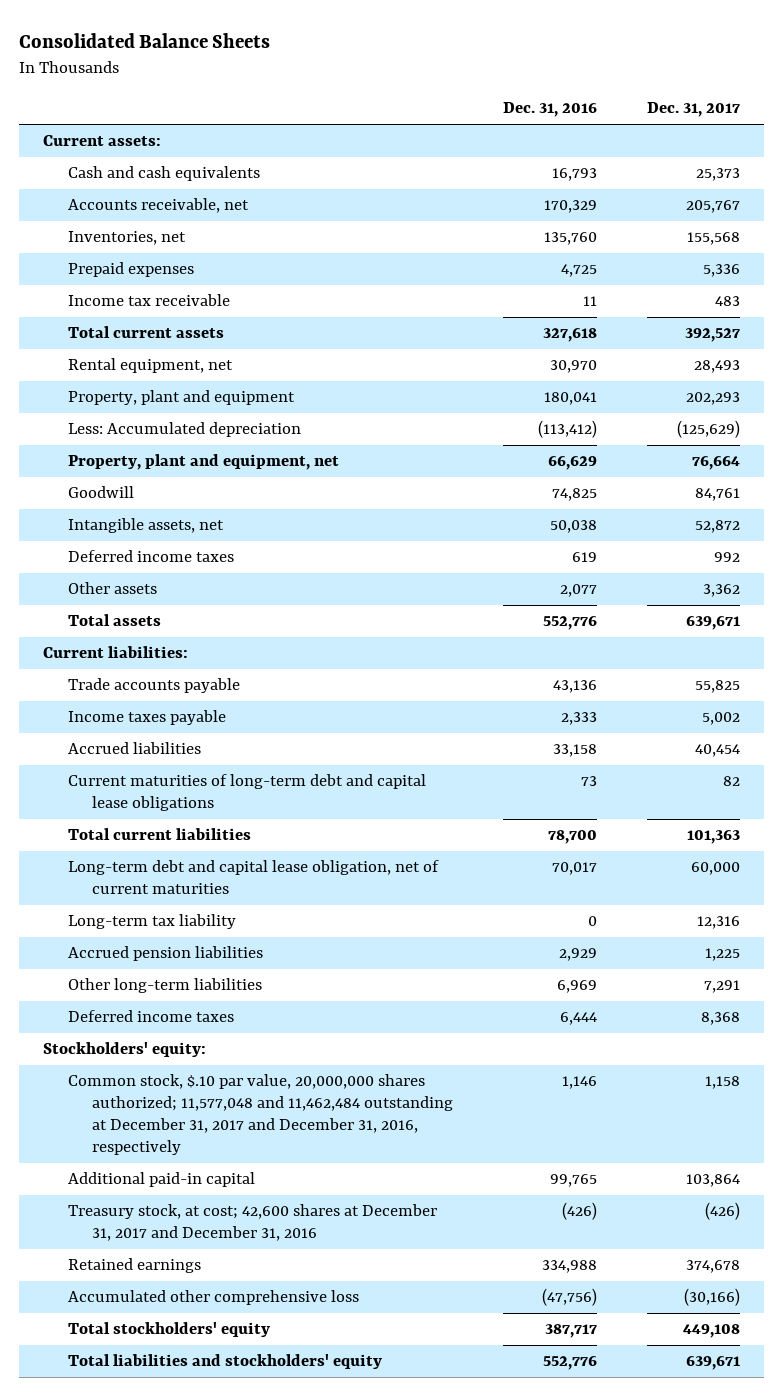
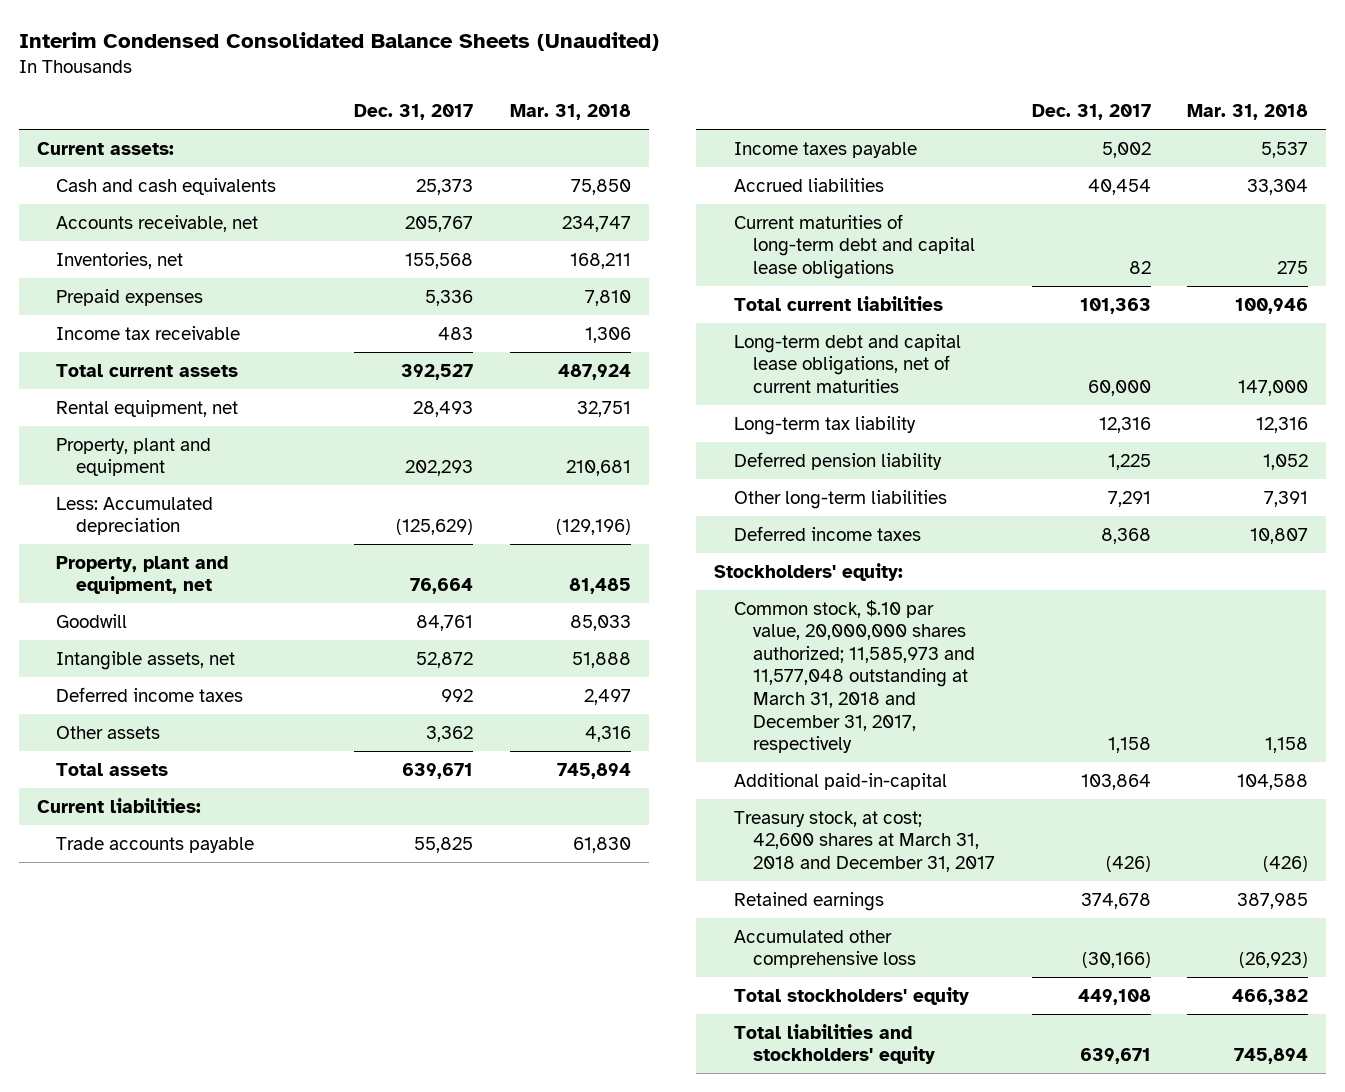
[18,32,270,48] Consolidated Balance Sheets -> [18,32,659,52] Interim Condensed Consolidated Balance Sheets (Unaudited)
[502,102,597,118] Dec. 31, 2016 -> none
none -> [509,104,631,121] Mar. 31, 2018
[67,860,439,895] Long-term debt and capital lease obligation, net of current maturities -> [733,333,961,393] Long-term debt and capital lease obligations, net of current maturities
[67,946,263,962] Accrued pension liabilities -> [733,451,942,470] Deferred pension liability
[67,1074,454,1156] Common stock, $.10 par value, 20,000,000 shares authorized; 11,577,048 and 11,462,484 outstanding at December 31, 2017 and December 31, 2016, respectively -> [733,599,976,754] Common stock, $.10 par value, 20,000,000 shares authorized; 11,585,973 and 11,577,048 outstanding at March 31, 2018 and December 31, 2017, respectively
[67,1172,255,1188] Additional paid-in capital -> [733,772,947,790] Additional paid-in-capital
[67,1204,437,1242] Treasury stock, at cost; 42,600 shares at December 31, 2017 and December 31, 2016 -> [733,810,996,872] Treasury stock, at cost; 42,600 shares at March 31, 2018 and December 31, 2017

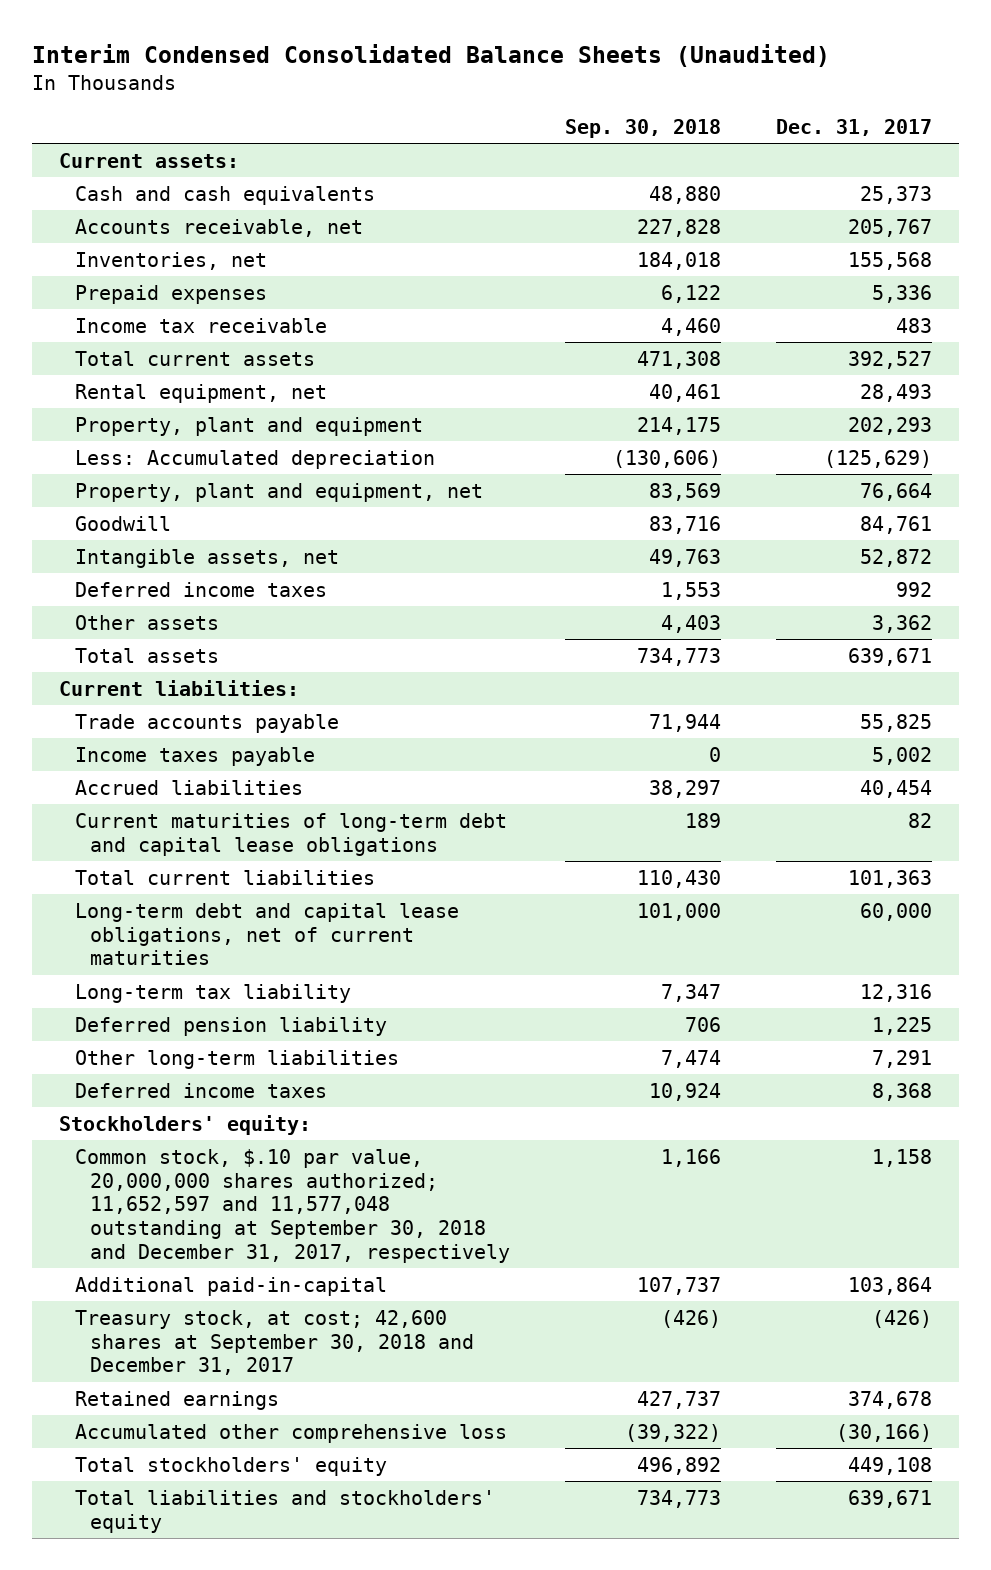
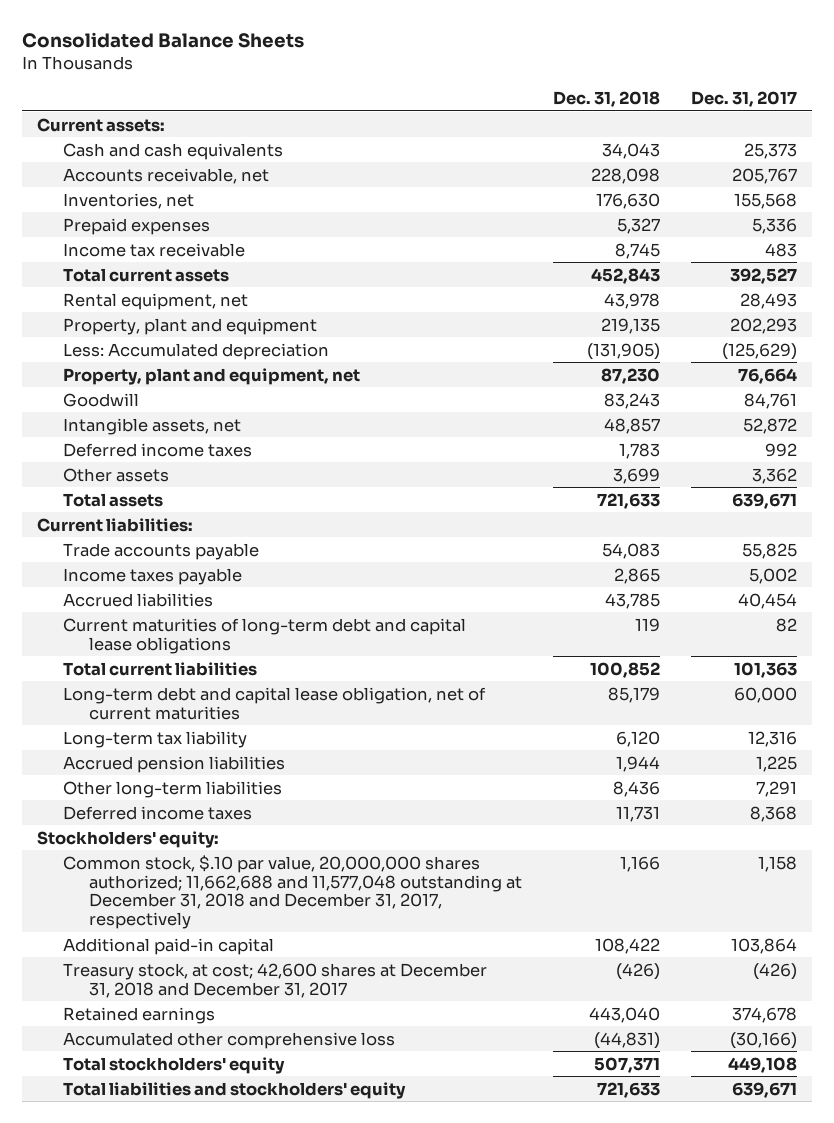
[32,44,831,68] Interim Condensed Consolidated Balance Sheets (Unaudited) -> [21,32,304,49] Consolidated Balance Sheets
[564,118,721,138] Sep. 30, 2018 -> none
none -> [553,91,661,108] Dec. 31, 2018
[74,902,459,966] Long-term debt and capital lease obligations, net of current maturities -> [63,686,487,720] Long-term debt and capital lease obligation, net of current maturities
[74,1016,387,1036] Deferred pension liability -> [63,755,286,773] Accrued pension liabilities
[74,1148,511,1263] Common stock, $.10 par value, 20,000,000 shares authorized; 11,652,597 and 11,577,048 outstanding at September 30, 2018 and December 31, 2017, respectively -> [63,854,523,930] Common stock, $.10 par value, 20,000,000 shares authorized; 11,662,688 and 11,577,048 outstanding at December 31, 2018 and December 31, 2017, respectively
[74,1276,387,1296] Additional paid-in-capital -> [63,937,275,955] Additional paid-in capital
[74,1309,475,1376] Treasury stock, at cost; 42,600 shares at September 30, 2018 and December 31, 2017 -> [63,962,488,998] Treasury stock, at cost; 42,600 shares at December 31, 2018 and December 31, 2017

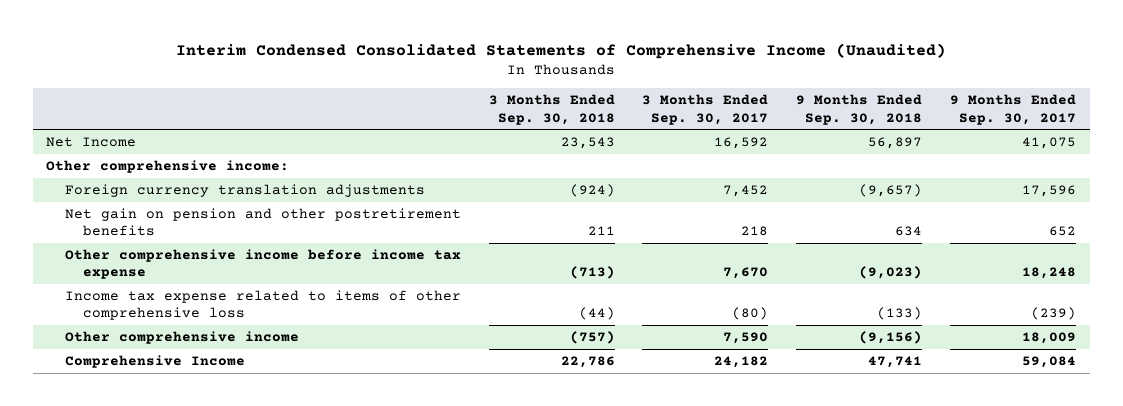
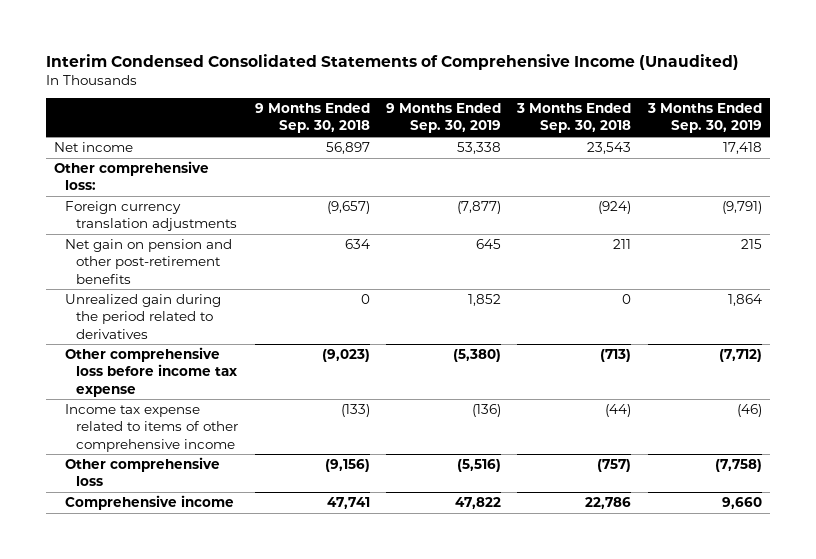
[642,94,769,125] 3 Months Ended Sep. 30, 2017 -> none
[950,94,1077,125] 9 Months Ended Sep. 30, 2017 -> none
none -> [386,103,502,134] 9 Months Ended Sep. 30, 2019
none -> [646,103,762,134] 3 Months Ended Sep. 30, 2019
[46,137,137,148] Net Income -> [54,142,134,153] Net income
[46,160,290,174] Other comprehensive income: -> [54,161,210,191] Other comprehensive loss:
[64,208,461,237] Net gain on pension and other postretirement benefits -> [65,239,233,284] Net gain on pension and other post-retirement benefits
none -> [65,294,222,339] Unrealized gain during the period related to derivatives
[64,249,461,280] Other comprehensive income before income tax expense -> [65,347,238,397] Other comprehensive loss before income tax expense
[64,290,461,321] Income tax expense related to items of other comprehensive loss -> [65,404,239,452] Income tax expense related to items of other comprehensive income
[64,331,299,345] Other comprehensive income -> [65,457,221,487] Other comprehensive loss
[64,355,245,369] Comprehensive Income -> [65,495,235,511] Comprehensive income

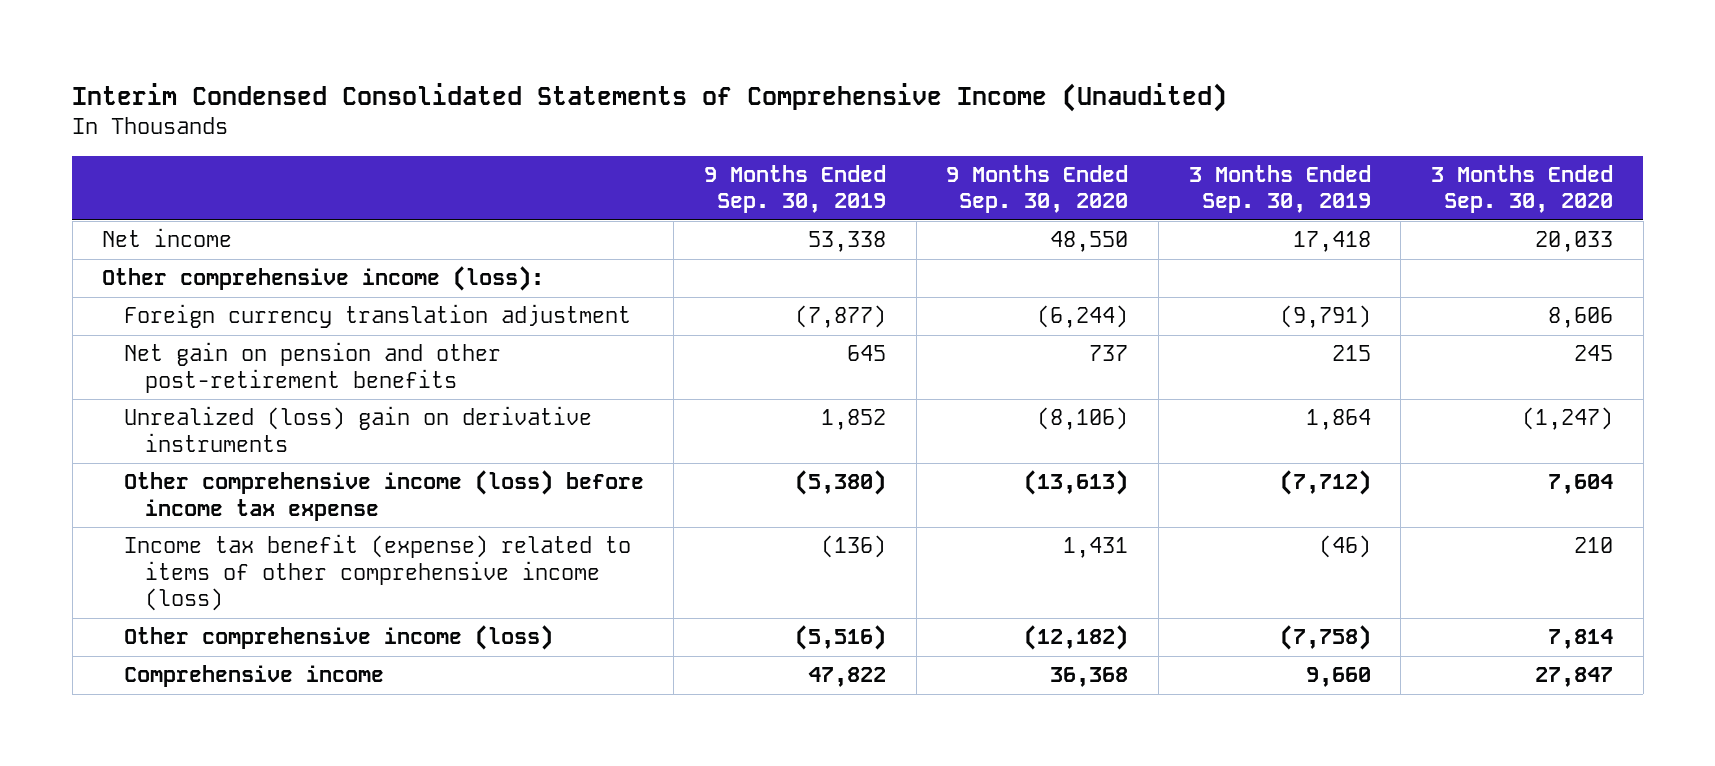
[254,103,370,134] 9 Months Ended Sep. 30, 2018 -> none
[516,103,632,134] 3 Months Ended Sep. 30, 2018 -> none
none -> [946,164,1129,214] 9 Months Ended Sep. 30, 2020
none -> [1431,164,1614,214] 3 Months Ended Sep. 30, 2020
[54,161,210,191] Other comprehensive loss: -> [102,266,545,292] Other comprehensive income (loss):
[65,201,238,232] Foreign currency translation adjustments -> [123,304,631,329] Foreign currency translation adjustment
[65,294,222,339] Unrealized gain during the period related to derivatives -> [123,406,592,452] Unrealized (loss) gain on derivative instruments
[65,347,238,397] Other comprehensive loss before income tax expense -> [123,470,644,521] Other comprehensive income (loss) before income tax expense
[65,404,239,452] Income tax expense related to items of other comprehensive income -> [123,534,631,612] Income tax benefit (expense) related to items of other comprehensive income (loss)
[65,457,221,487] Other comprehensive loss -> [123,625,553,651] Other comprehensive income (loss)

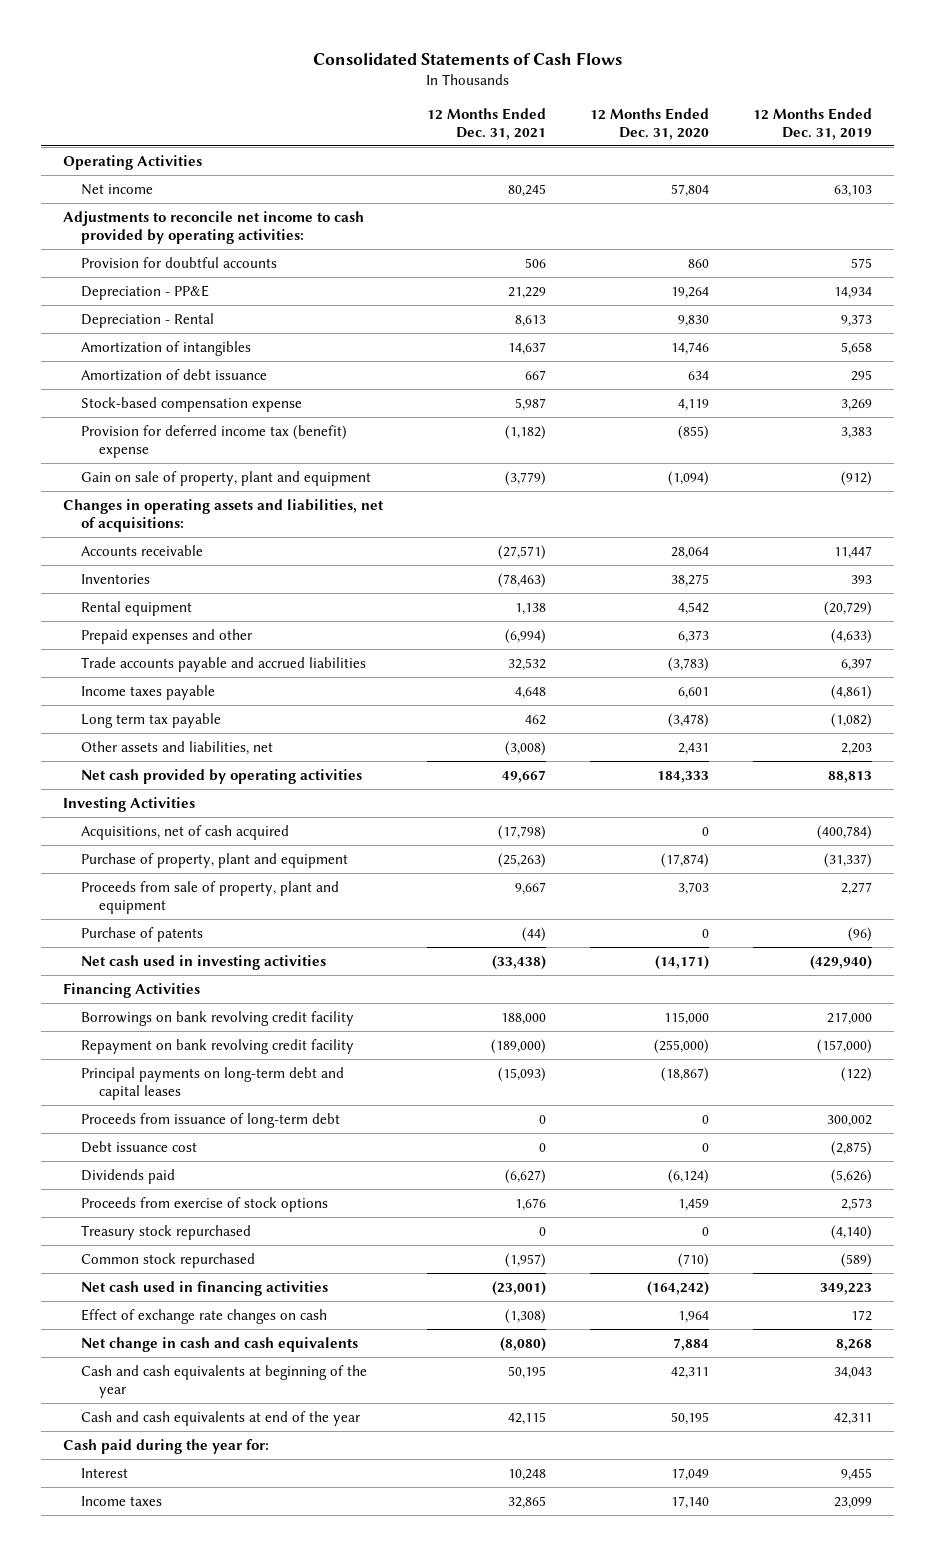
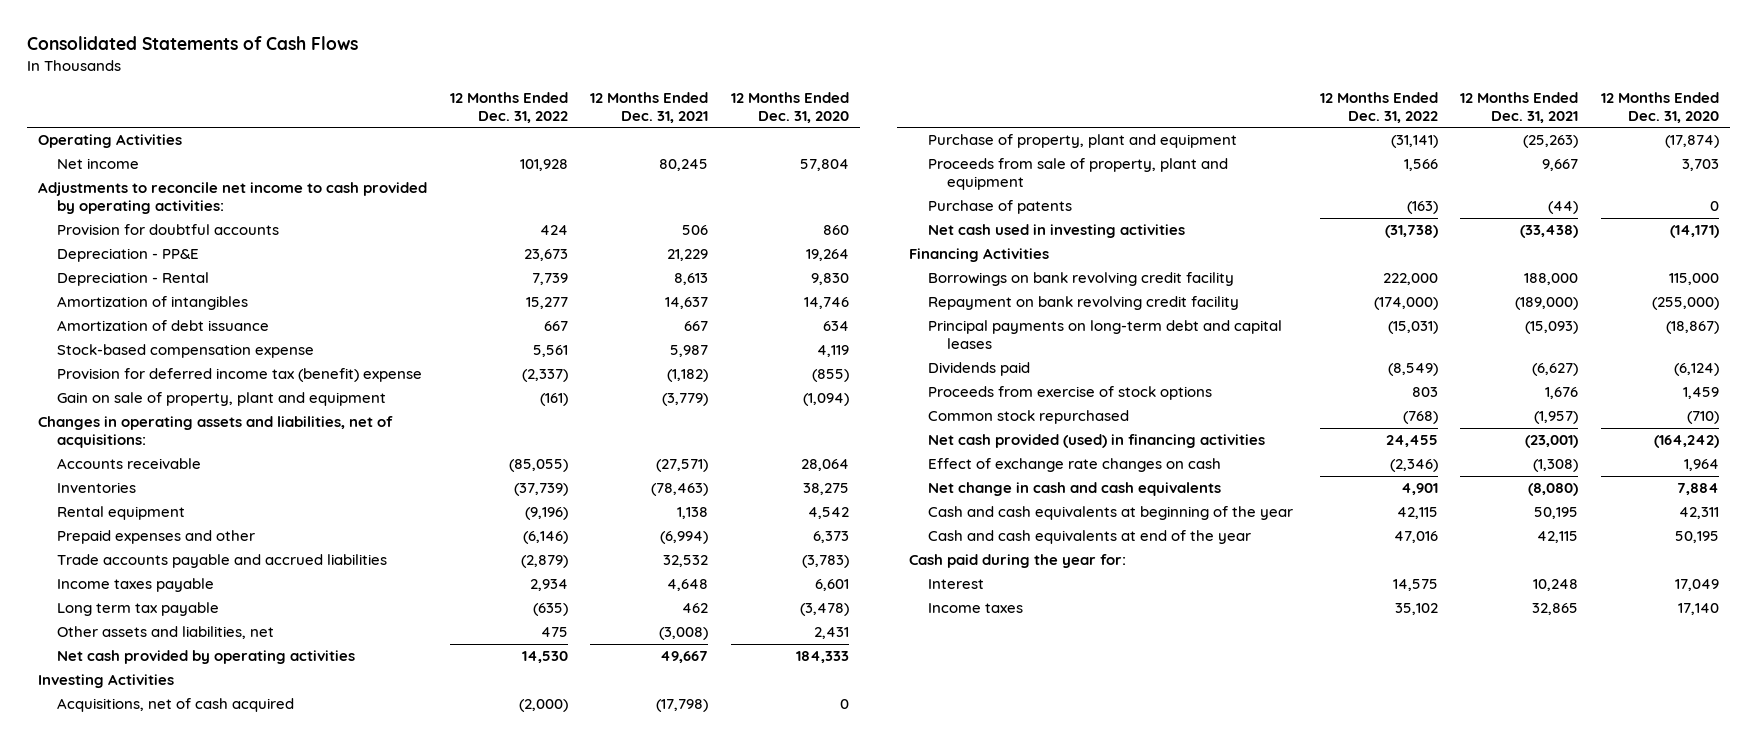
[753,107,873,140] 12 Months Ended Dec. 31, 2019 -> none
none -> [449,91,568,123] 12 Months Ended Dec. 31, 2022
[81,1112,341,1128] Proceeds from issuance of long-term debt -> none
[81,1140,198,1153] Debt issuance cost -> none
[81,1224,252,1240] Treasury stock repurchased -> none
[81,1280,329,1296] Net cash used in financing activities -> [927,434,1265,449] Net cash provided (used) in financing activities

